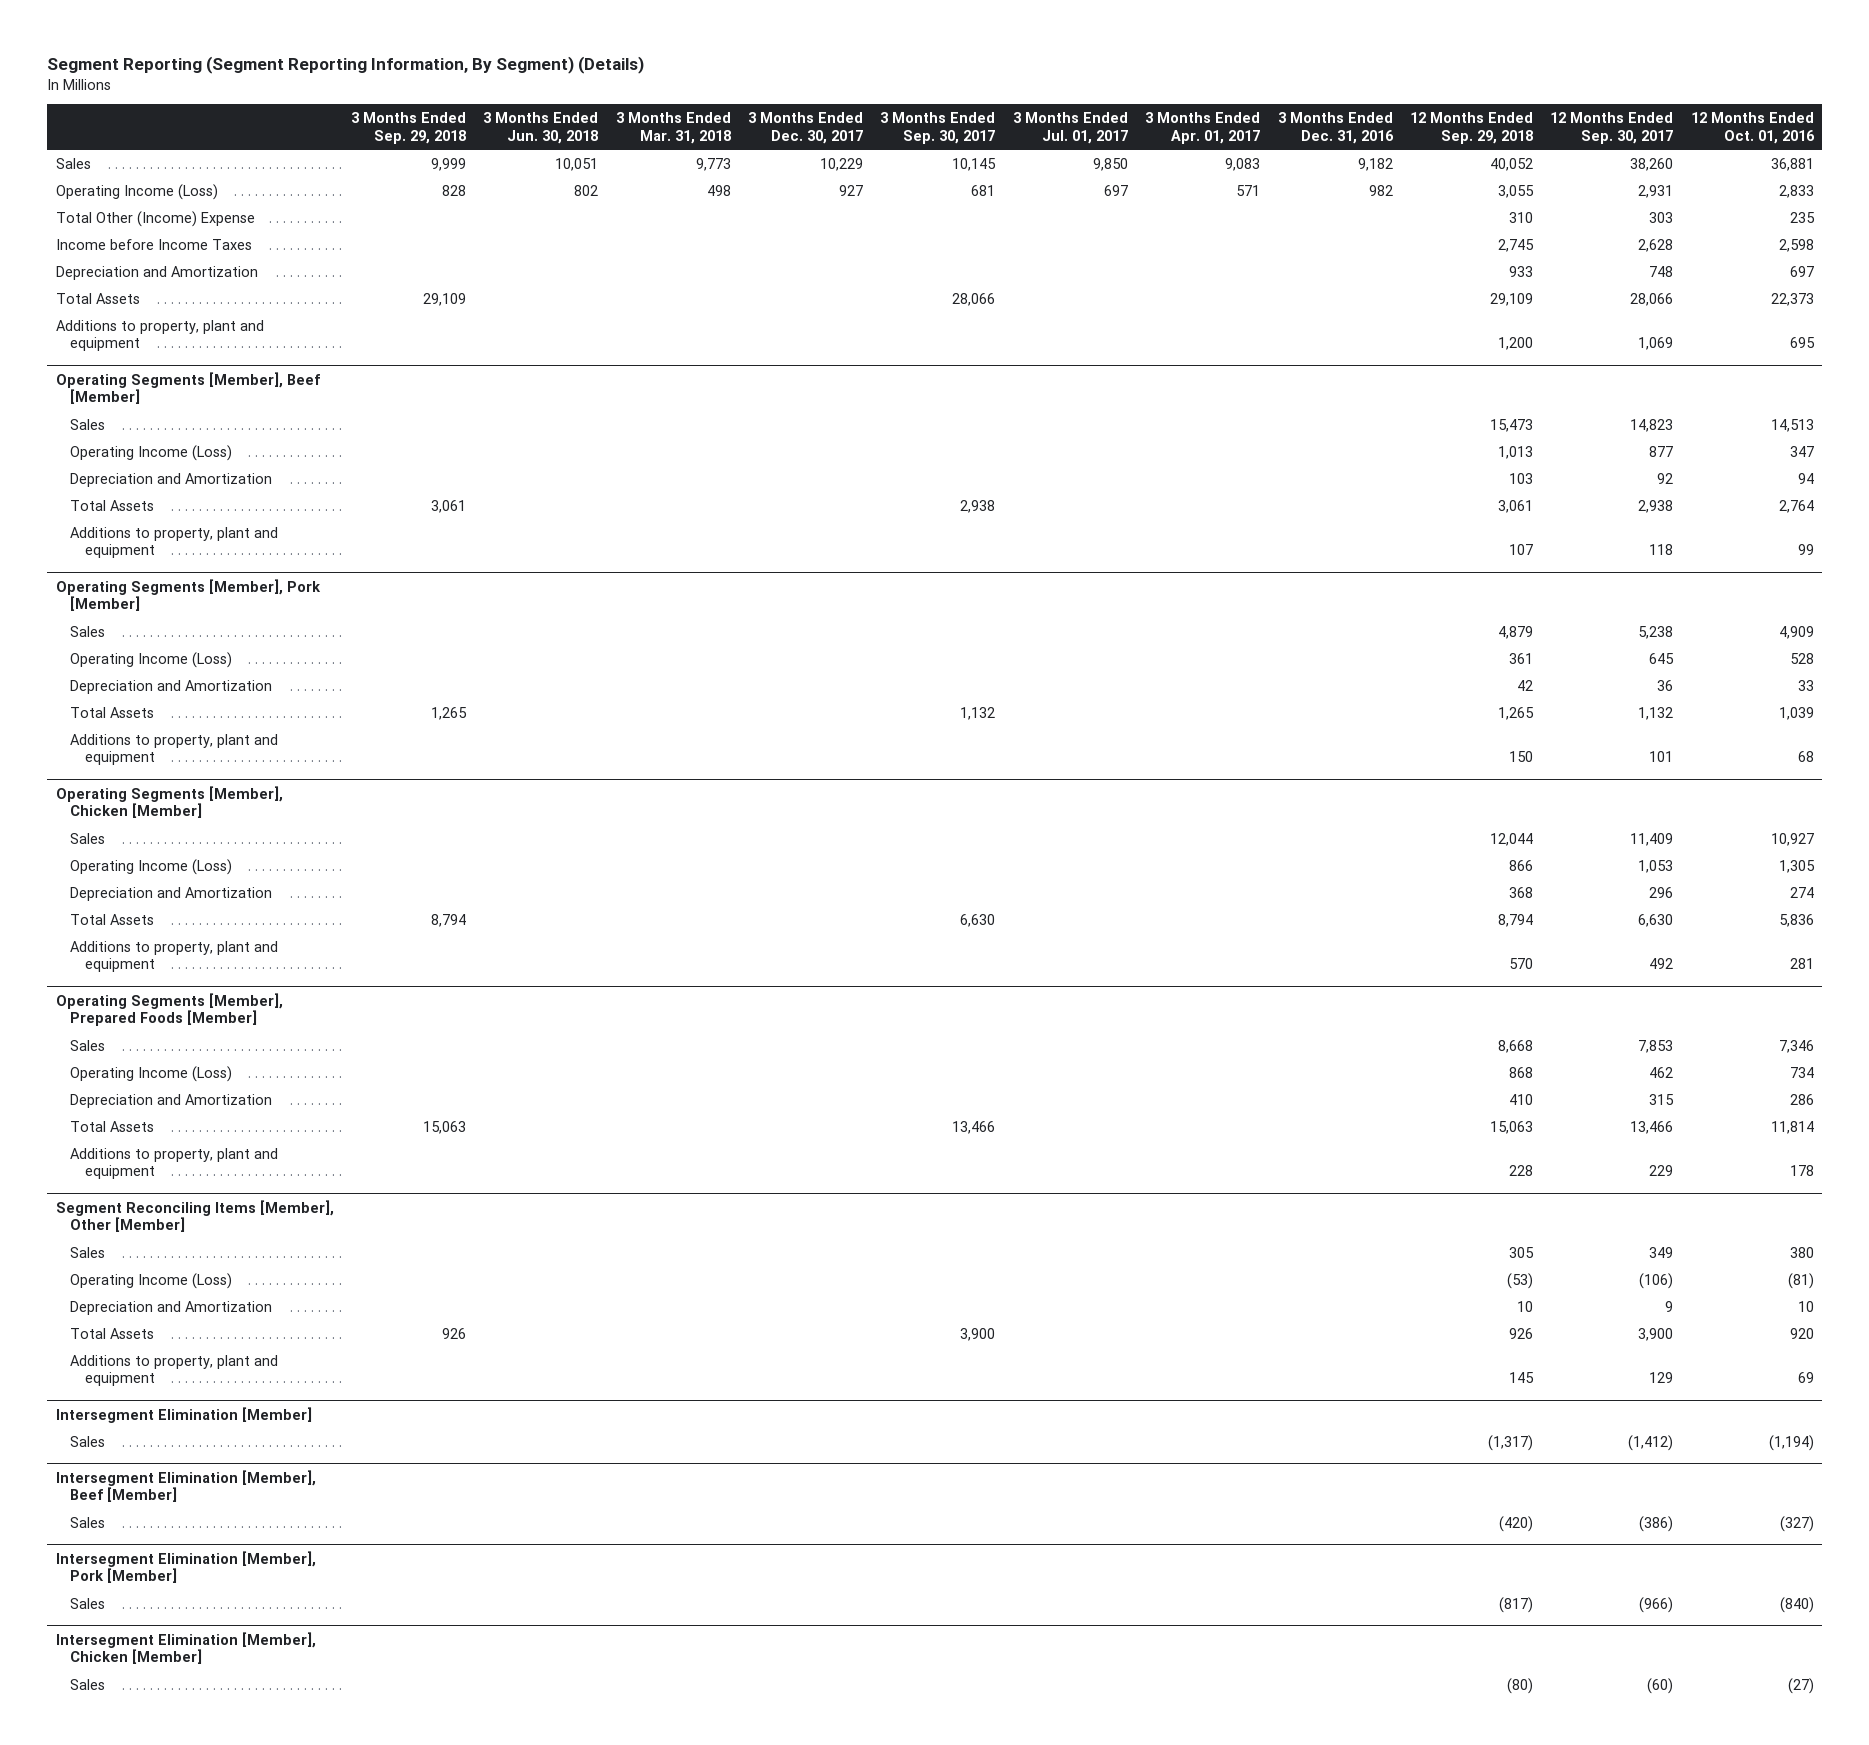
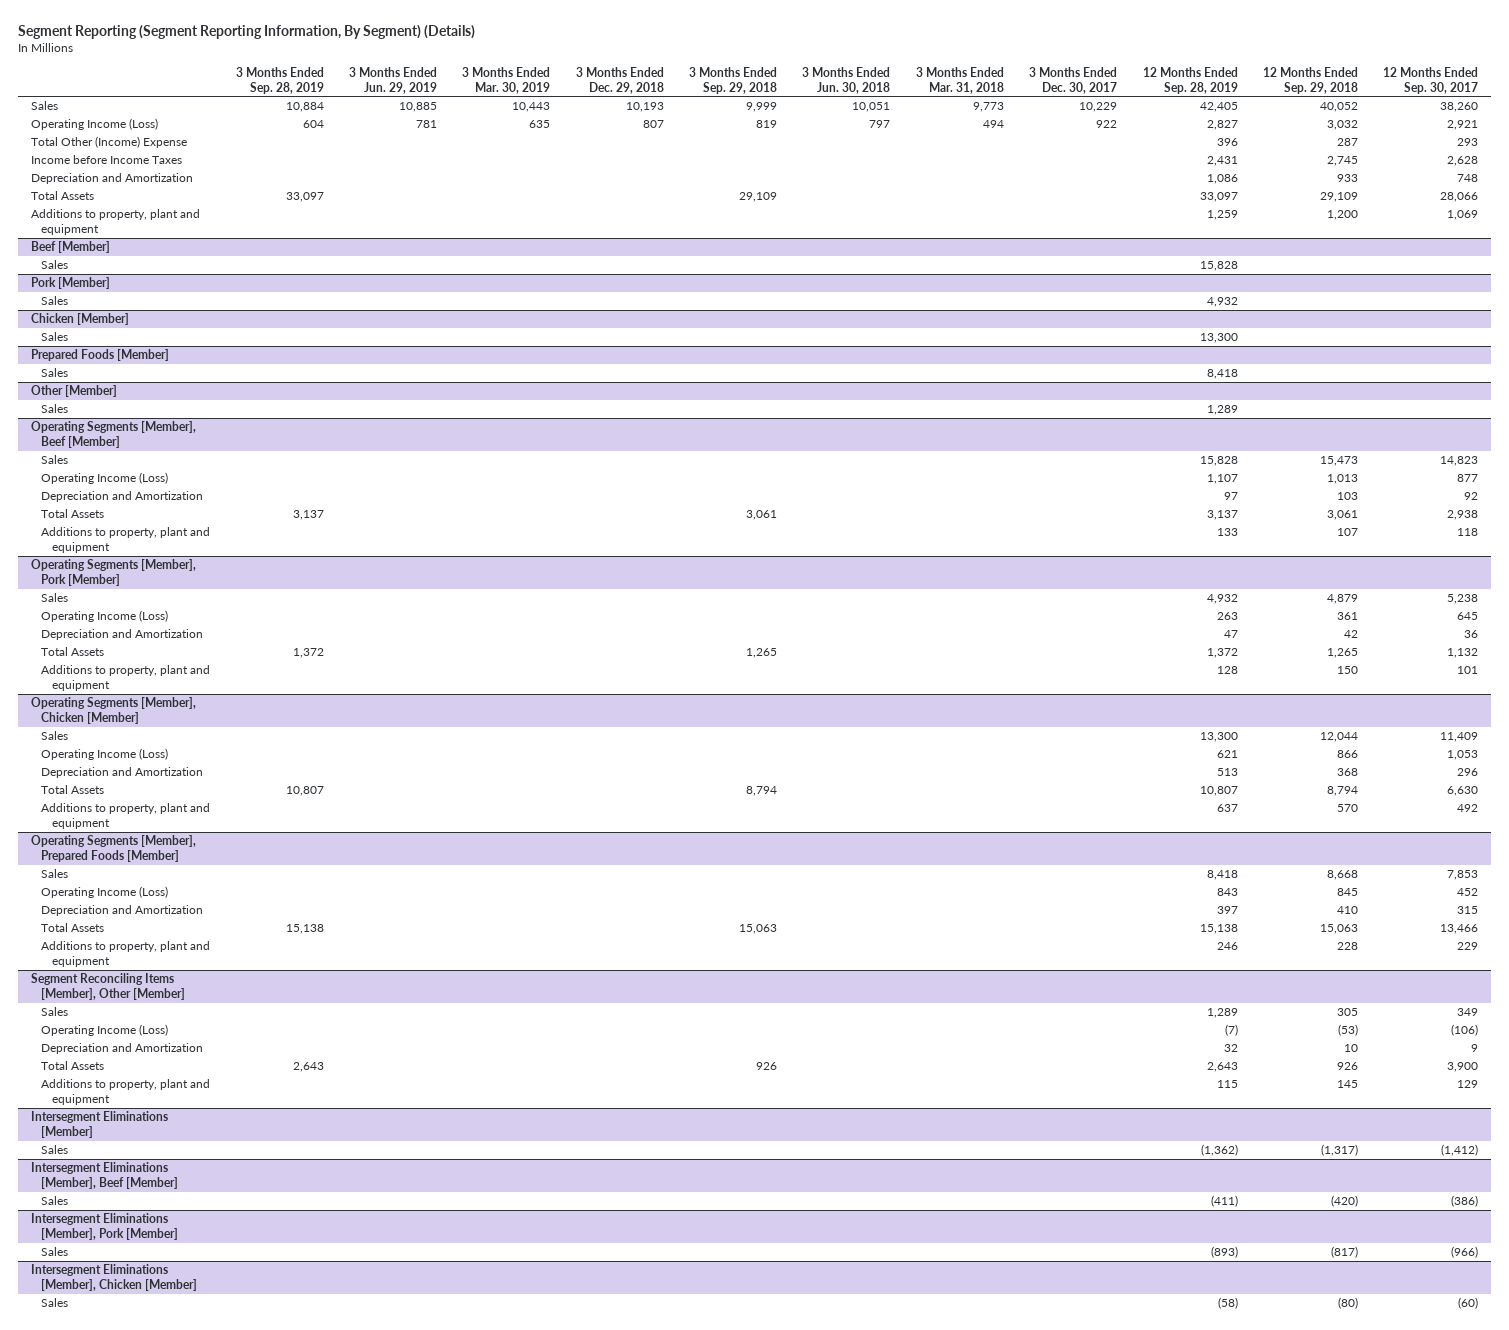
[880,111,996,144] 3 Months Ended Sep. 30, 2017 -> none
[1012,111,1128,144] 3 Months Ended Jul. 01, 2017 -> none
[1145,111,1261,144] 3 Months Ended Apr. 01, 2017 -> none
[1277,111,1394,144] 3 Months Ended Dec. 31, 2016 -> none
[1690,111,1815,144] 12 Months Ended Oct. 01, 2016 -> none
none -> [235,66,324,94] 3 Months Ended Sep. 28, 2019
none -> [349,66,438,94] 3 Months Ended Jun. 29, 2019
none -> [462,66,551,94] 3 Months Ended Mar. 30, 2019
none -> [575,66,664,94] 3 Months Ended Dec. 29, 2018
none -> [1142,66,1238,94] 12 Months Ended Sep. 28, 2019
[442,184,467,196] 828 -> [756,120,778,129] 819
[574,184,599,196] 802 -> [869,120,891,129] 797
[706,184,731,196] 498 -> [982,120,1004,129] 494
[839,184,864,196] 927 -> [1096,120,1118,129] 922
[1497,184,1534,198] 3,055 -> [1326,120,1358,131] 3,032
[1638,184,1674,198] 2,931 -> [1447,120,1479,131] 2,921
[1508,211,1533,223] 310 -> [1336,138,1358,147] 287
[1649,211,1674,223] 303 -> [1457,138,1479,147] 293
none -> [30,241,110,254] Beef [Member]
none -> [41,260,69,270] Sales
none -> [30,277,110,290] Pork [Member]
none -> [41,296,69,306] Sales
none -> [30,313,129,326] Chicken [Member]
none -> [41,332,69,342] Sales
none -> [30,349,169,362] Prepared Foods [Member]
none -> [41,368,69,378] Sales
none -> [30,385,117,398] Other [Member]
none -> [41,404,69,414] Sales
[1508,1066,1533,1078] 868 -> [1336,888,1358,897] 845
[1649,1066,1674,1078] 462 -> [1457,888,1479,897] 452
[55,1406,312,1423] Intersegment Elimination [Member] -> [30,1111,168,1138] Intersegment Eliminations [Member]
[55,1469,316,1503] Intersegment Elimination [Member], Beef [Member] -> [30,1162,179,1189] Intersegment Eliminations [Member], Beef [Member]
[55,1550,316,1584] Intersegment Elimination [Member], Pork [Member] -> [30,1213,179,1240] Intersegment Eliminations [Member], Pork [Member]
[55,1631,316,1665] Intersegment Elimination [Member], Chicken [Member] -> [30,1264,198,1291] Intersegment Eliminations [Member], Chicken [Member]

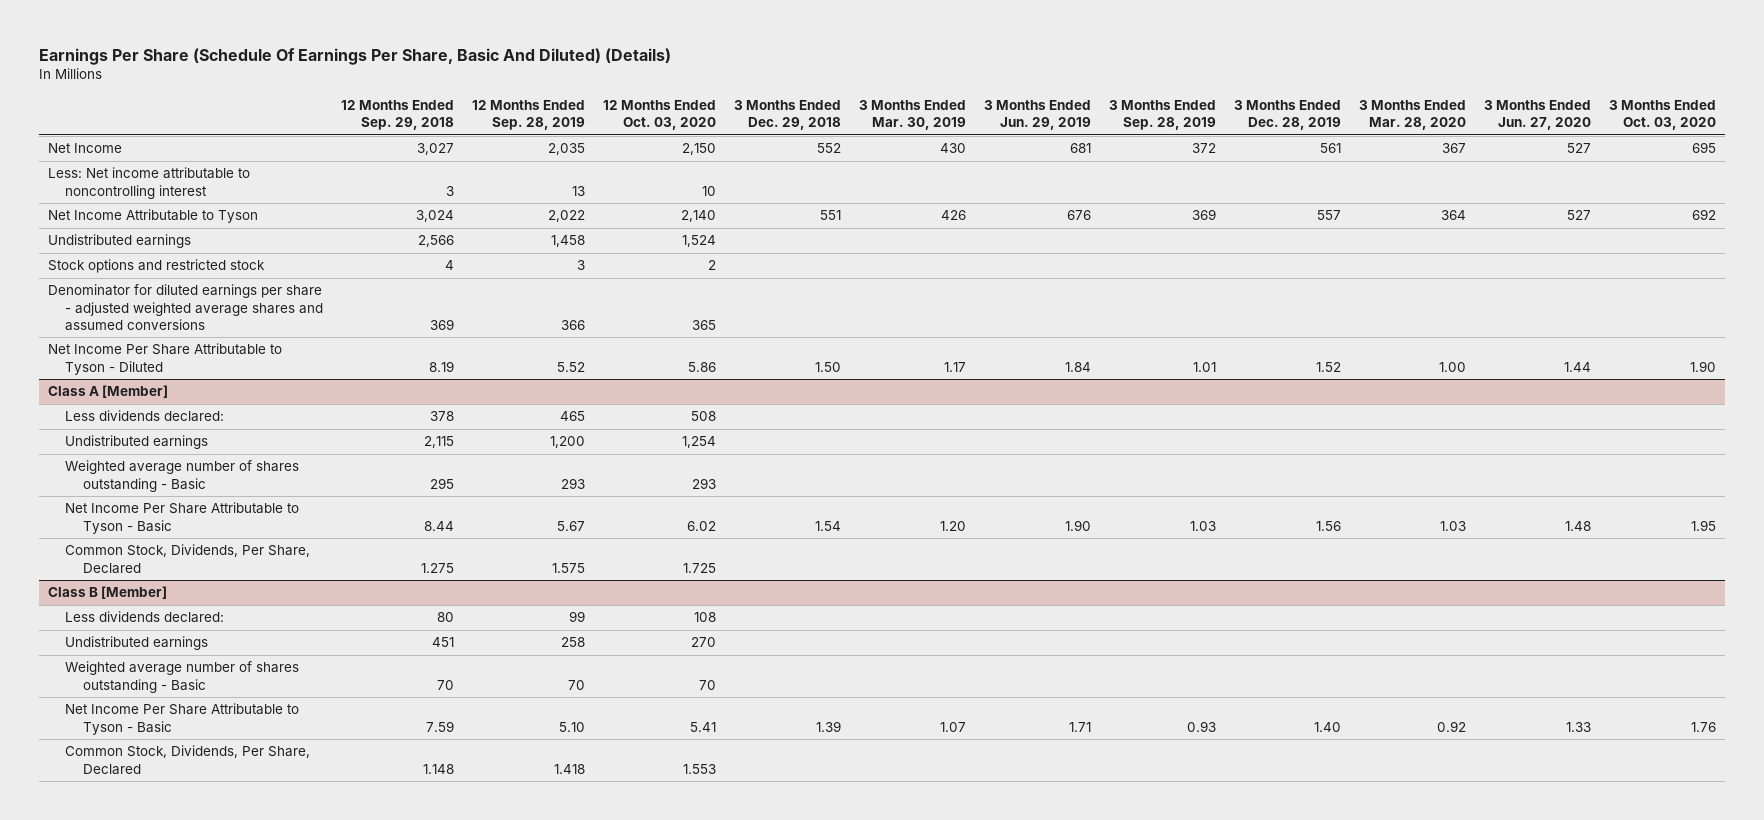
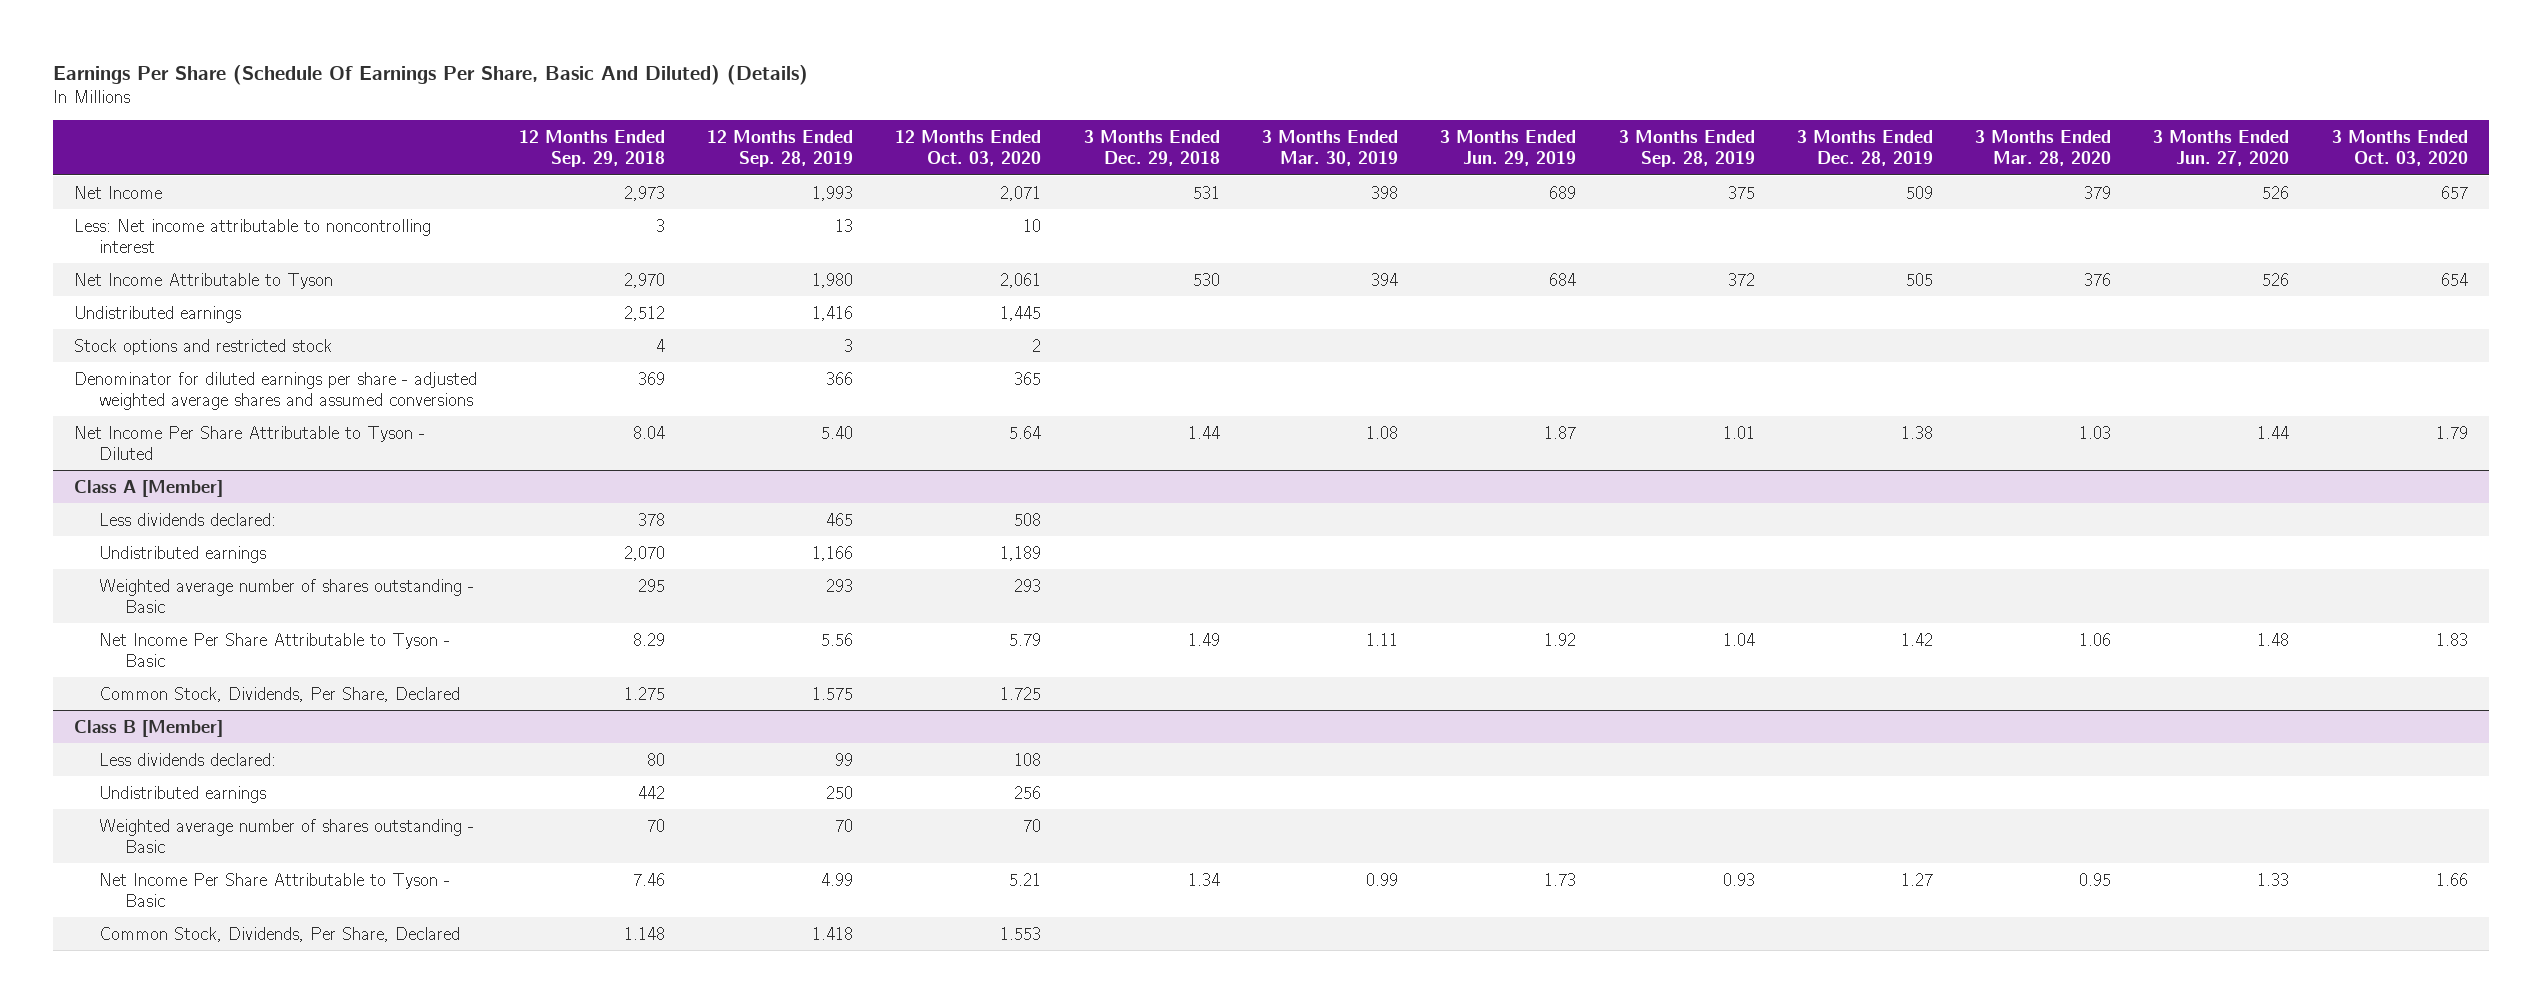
[417,143,455,156] 3,027 -> [623,185,665,201] 2,973
[548,143,586,156] 2,035 -> [812,185,854,201] 1,993
[682,143,717,156] 2,150 -> [1000,185,1042,201] 2,071
[817,143,842,154] 552 -> [1192,185,1220,199] 531
[940,143,967,154] 430 -> [1370,185,1398,199] 398
[1070,143,1092,154] 681 -> [1549,185,1577,199] 689
[1192,143,1217,154] 372 -> [1727,185,1755,199] 375
[1320,143,1342,154] 561 -> [1905,185,1933,199] 509
[1442,143,1467,154] 367 -> [2084,185,2112,199] 379
[1567,143,1592,154] 527 -> [2262,185,2290,199] 526
[1692,142,1717,154] 695 -> [2440,185,2468,199] 657
[416,210,455,223] 3,024 -> [623,272,665,288] 2,970
[548,210,586,223] 2,022 -> [812,272,854,288] 1,980
[681,210,717,223] 2,140 -> [1000,272,1042,288] 2,061
[820,210,842,221] 551 -> [1192,272,1220,286] 530
[941,210,967,221] 426 -> [1370,272,1398,286] 394
[1067,210,1092,221] 676 -> [1549,272,1577,286] 684
[1192,209,1217,221] 369 -> [1727,272,1755,286] 372
[1317,210,1342,221] 557 -> [1905,272,1933,286] 505
[1441,210,1467,221] 364 -> [2084,272,2112,286] 376
[1567,210,1592,221] 527 -> [2262,272,2290,286] 526
[1692,209,1717,221] 692 -> [2440,272,2468,286] 654
[418,235,455,248] 2,566 -> [623,305,665,321] 2,512
[551,235,586,248] 1,458 -> [812,305,854,321] 1,416
[682,235,717,248] 1,524 -> [1000,305,1042,321] 1,445
[429,360,455,372] 8.19 -> [632,425,665,439] 8.04
[557,361,586,372] 5.52 -> [821,425,854,439] 5.40
[688,361,717,372] 5.86 -> [1009,425,1042,439] 5.64
[815,361,842,372] 1.50 -> [1187,425,1220,439] 1.44
[944,361,967,372] 1.17 -> [1365,425,1398,439] 1.08
[1065,361,1092,372] 1.84 -> [1544,425,1577,439] 1.87
[1316,361,1342,372] 1.52 -> [1900,425,1933,439] 1.38
[1439,361,1467,372] 1.00 -> [2079,425,2112,439] 1.03
[1690,360,1717,372] 1.90 -> [2435,425,2468,439] 1.79
[424,436,455,449] 2,115 -> [623,545,665,561] 2,070
[550,436,586,449] 1,200 -> [812,545,854,561] 1,166
[682,436,717,449] 1,254 -> [1000,545,1042,561] 1,189
[424,520,455,531] 8.44 -> [632,632,665,646] 8.29
[557,520,586,531] 5.67 -> [821,632,854,646] 5.56
[687,520,717,531] 6.02 -> [1009,632,1042,646] 5.79
[815,520,842,531] 1.54 -> [1187,632,1220,646] 1.49
[940,520,967,531] 1.20 -> [1365,632,1398,646] 1.11
[1065,519,1092,531] 1.90 -> [1544,632,1577,646] 1.92
[1190,520,1217,531] 1.03 -> [1722,632,1755,646] 1.04
[1316,520,1342,531] 1.56 -> [1900,632,1933,646] 1.42
[1440,520,1467,531] 1.03 -> [2079,632,2112,646] 1.06
[1691,519,1717,531] 1.95 -> [2435,632,2468,646] 1.83
[432,637,455,648] 451 -> [637,785,665,799] 442
[561,637,586,648] 258 -> [826,785,854,799] 250
[691,637,717,648] 270 -> [1014,785,1042,799] 256
[426,720,455,732] 7.59 -> [632,872,665,886] 7.46
[559,721,586,732] 5.10 -> [821,872,854,886] 4.99
[690,721,717,732] 5.41 -> [1009,872,1042,886] 5.21
[816,720,842,732] 1.39 -> [1187,872,1220,886] 1.34
[940,721,967,732] 1.07 -> [1365,872,1398,886] 0.99
[1069,721,1092,732] 1.71 -> [1544,872,1577,886] 1.73
[1314,721,1342,732] 1.40 -> [1900,872,1933,886] 1.27
[1437,720,1467,732] 0.92 -> [2079,872,2112,886] 0.95
[1691,721,1717,732] 1.76 -> [2435,872,2468,886] 1.66

